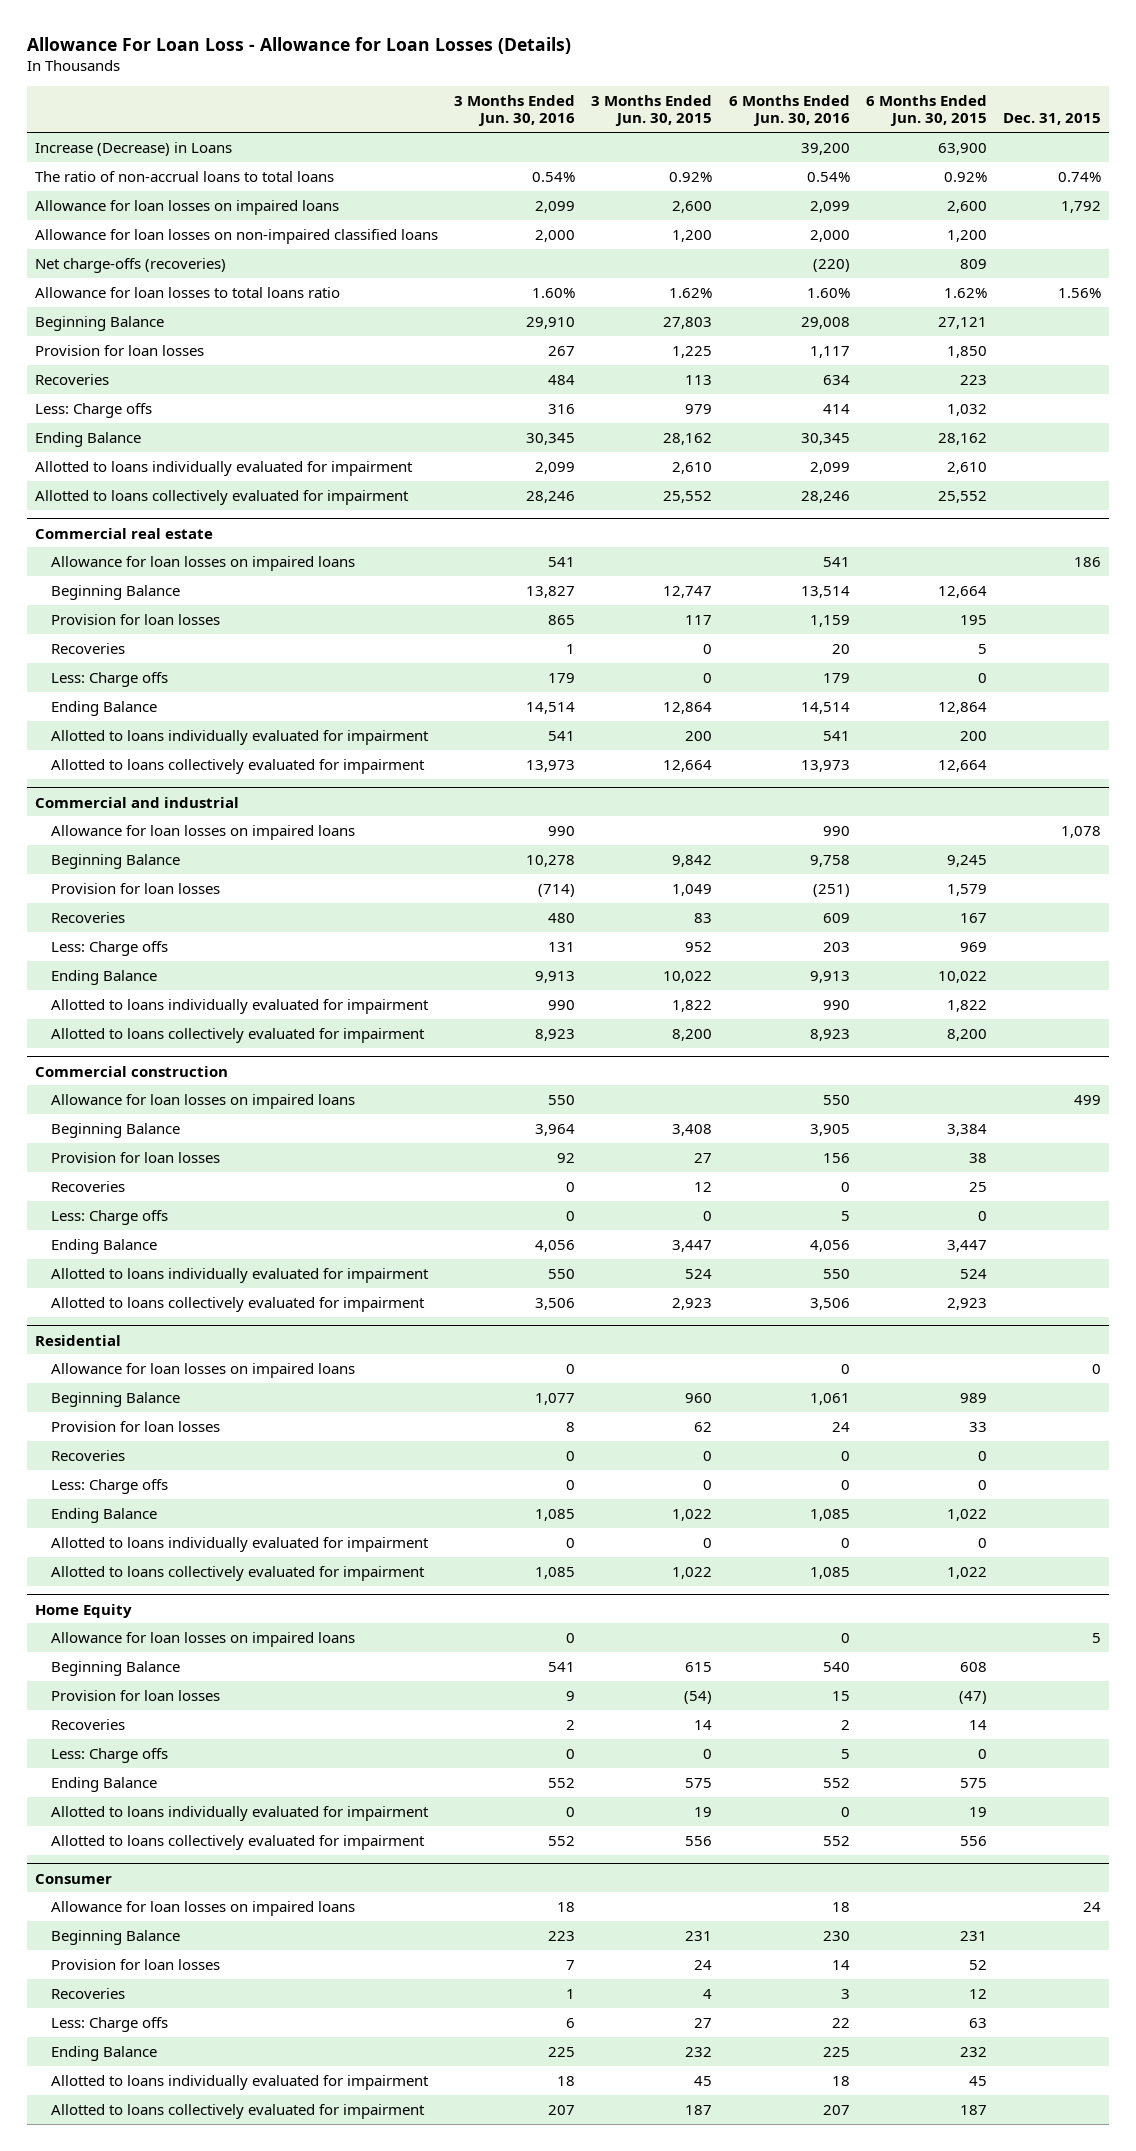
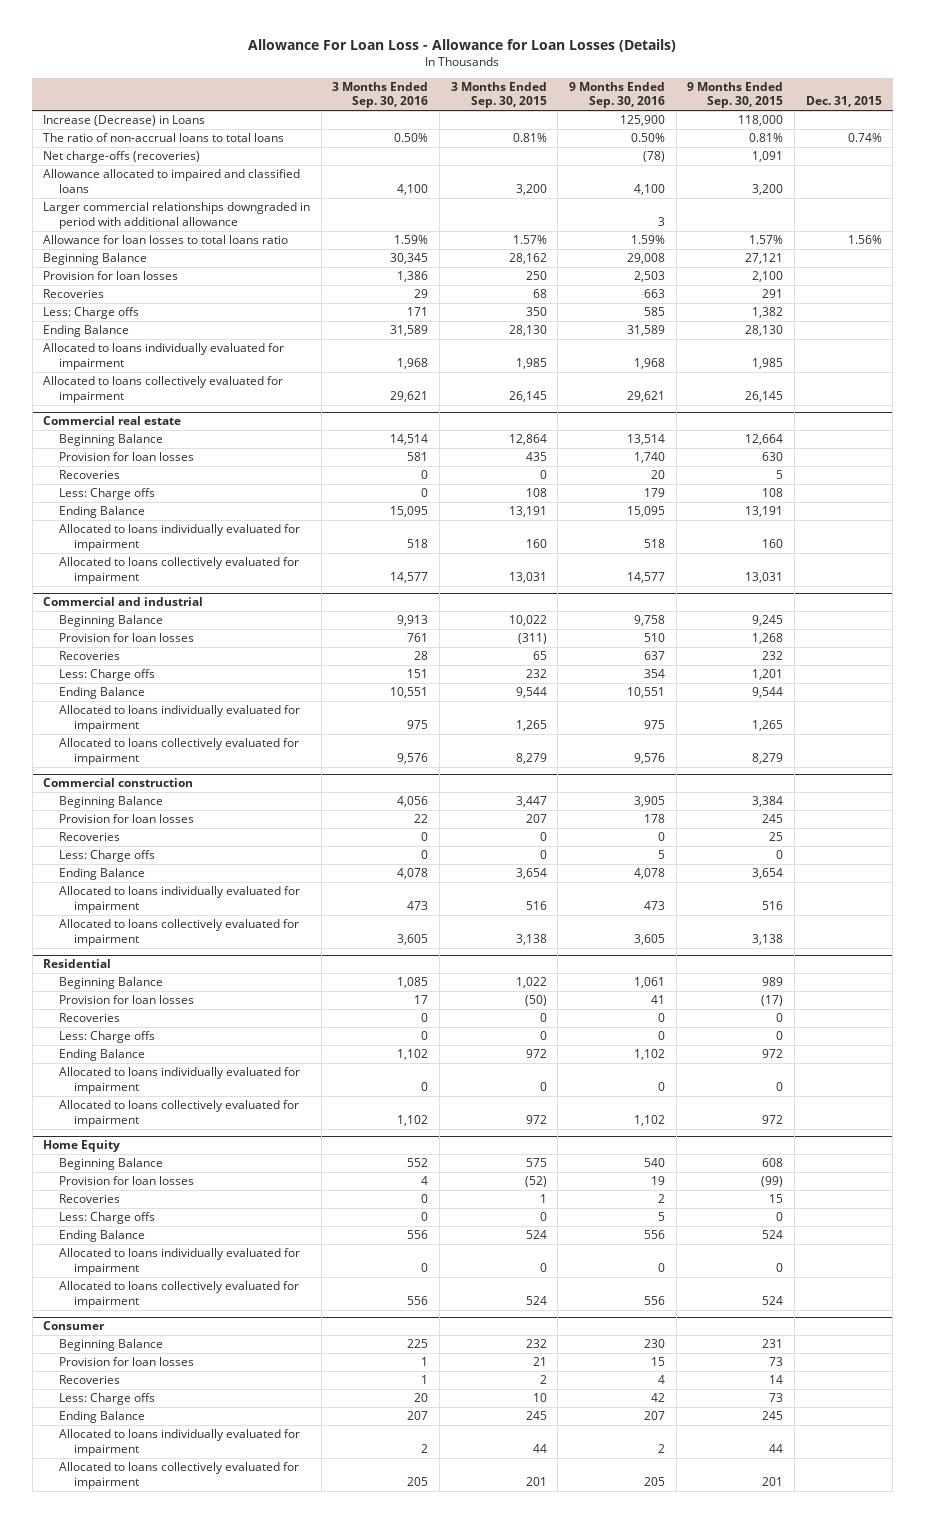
[454,94,576,127] 3 Months Ended Jun. 30, 2016 -> none
[591,94,713,127] 3 Months Ended Jun. 30, 2015 -> none
[728,94,850,127] 6 Months Ended Jun. 30, 2016 -> none
[865,94,987,127] 6 Months Ended Jun. 30, 2015 -> none
none -> [332,81,429,109] 3 Months Ended Sep. 30, 2016
none -> [450,81,547,109] 3 Months Ended Sep. 30, 2015
none -> [569,81,666,109] 9 Months Ended Sep. 30, 2016
none -> [687,81,784,109] 9 Months Ended Sep. 30, 2015
[35,199,340,215] Allowance for loan losses on impaired loans -> none
[35,228,439,244] Allowance for loan losses on non-impaired classified loans -> none
none -> [43,169,301,193] Allowance allocated to impaired and classified loans
none -> [43,202,311,229] Larger commercial relationships downgraded in period with additional allowance
[35,460,414,476] Allotted to loans individually evaluated for impairment -> [43,343,285,370] Allocated to loans individually evaluated for impairment
[35,489,410,505] Allotted to loans collectively evaluated for impairment -> [43,376,284,403] Allocated to loans collectively evaluated for impairment
[50,555,355,571] Allowance for loan losses on impaired loans -> none
[50,729,429,745] Allotted to loans individually evaluated for impairment -> [58,524,300,551] Allocated to loans individually evaluated for impairment
[50,758,425,774] Allotted to loans collectively evaluated for impairment -> [58,557,299,584] Allocated to loans collectively evaluated for impairment
[50,824,355,840] Allowance for loan losses on impaired loans -> none
[50,998,429,1014] Allotted to loans individually evaluated for impairment -> [58,705,300,732] Allocated to loans individually evaluated for impairment
[50,1027,425,1043] Allotted to loans collectively evaluated for impairment -> [58,738,299,765] Allocated to loans collectively evaluated for impairment
[50,1093,355,1109] Allowance for loan losses on impaired loans -> none
[50,1267,429,1283] Allotted to loans individually evaluated for impairment -> [58,886,300,913] Allocated to loans individually evaluated for impairment
[50,1296,425,1312] Allotted to loans collectively evaluated for impairment -> [58,919,299,946] Allocated to loans collectively evaluated for impairment
[50,1362,355,1378] Allowance for loan losses on impaired loans -> none
[50,1536,429,1552] Allotted to loans individually evaluated for impairment -> [58,1067,300,1094] Allocated to loans individually evaluated for impairment
[50,1565,425,1581] Allotted to loans collectively evaluated for impairment -> [58,1100,299,1127] Allocated to loans collectively evaluated for impairment
[50,1631,355,1647] Allowance for loan losses on impaired loans -> none
[50,1805,429,1821] Allotted to loans individually evaluated for impairment -> [58,1248,300,1275] Allocated to loans individually evaluated for impairment
[50,1834,425,1850] Allotted to loans collectively evaluated for impairment -> [58,1281,299,1308] Allocated to loans collectively evaluated for impairment
[50,1900,355,1916] Allowance for loan losses on impaired loans -> none
[50,2074,429,2090] Allotted to loans individually evaluated for impairment -> [58,1429,300,1456] Allocated to loans individually evaluated for impairment
[50,2103,425,2119] Allotted to loans collectively evaluated for impairment -> [58,1462,299,1489] Allocated to loans collectively evaluated for impairment

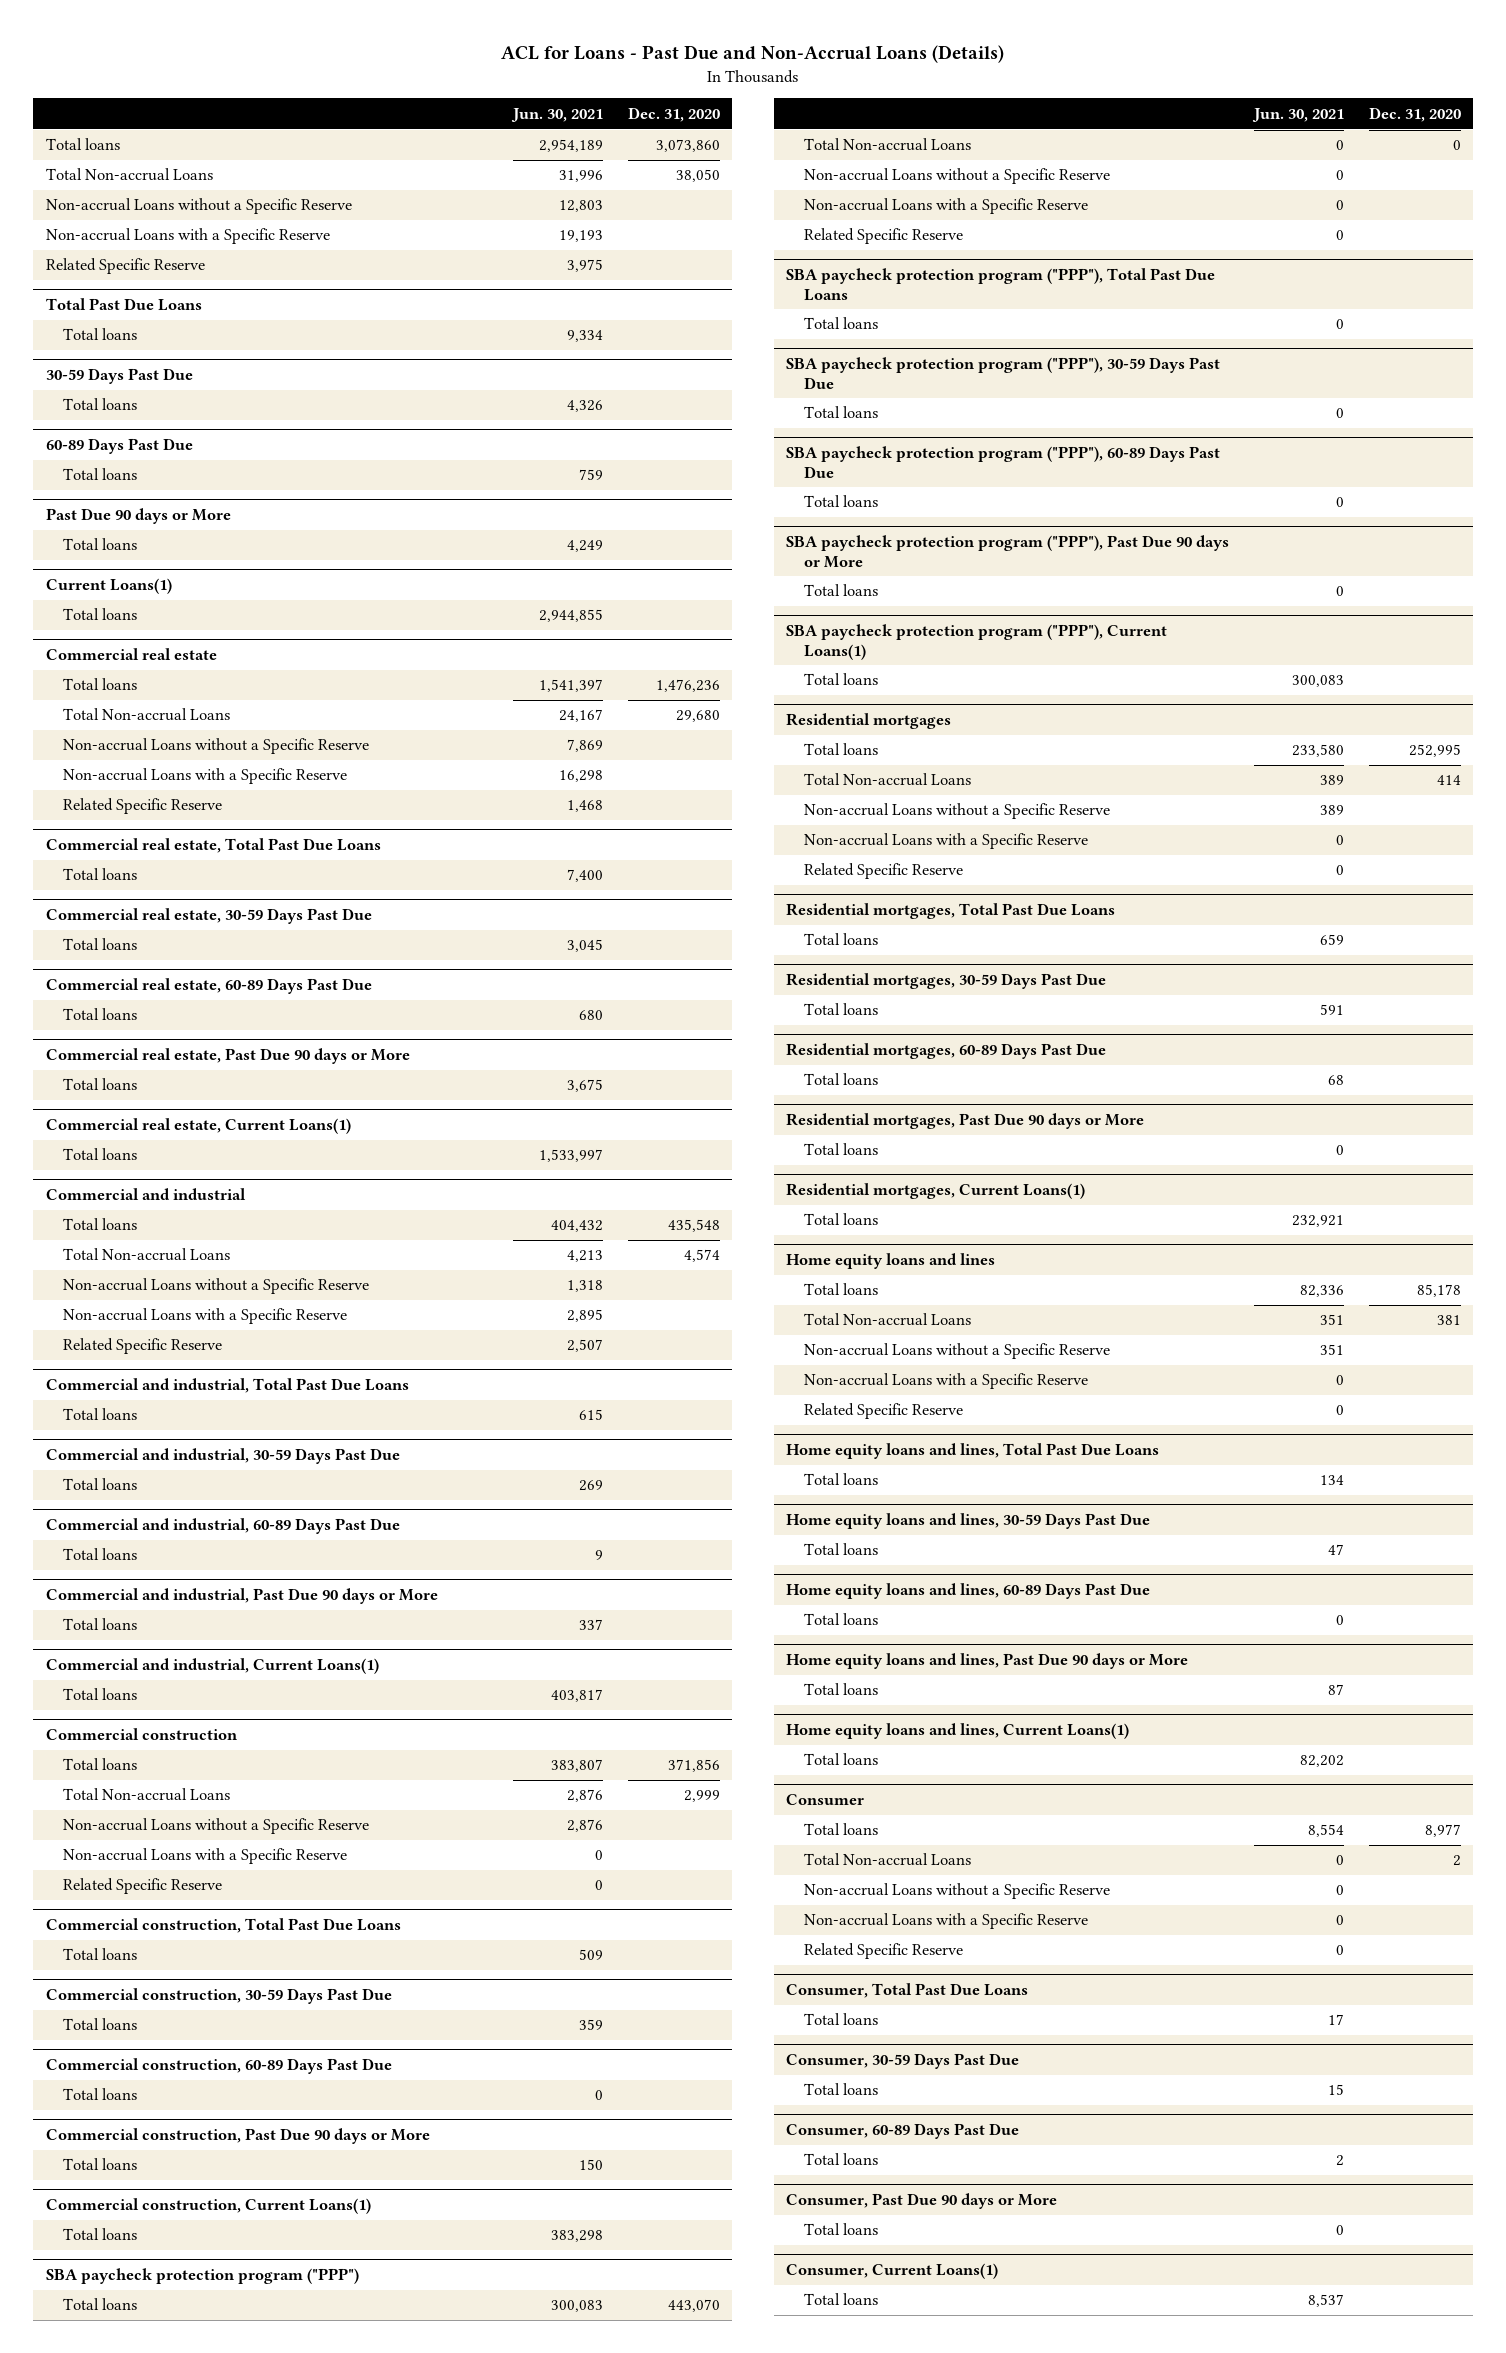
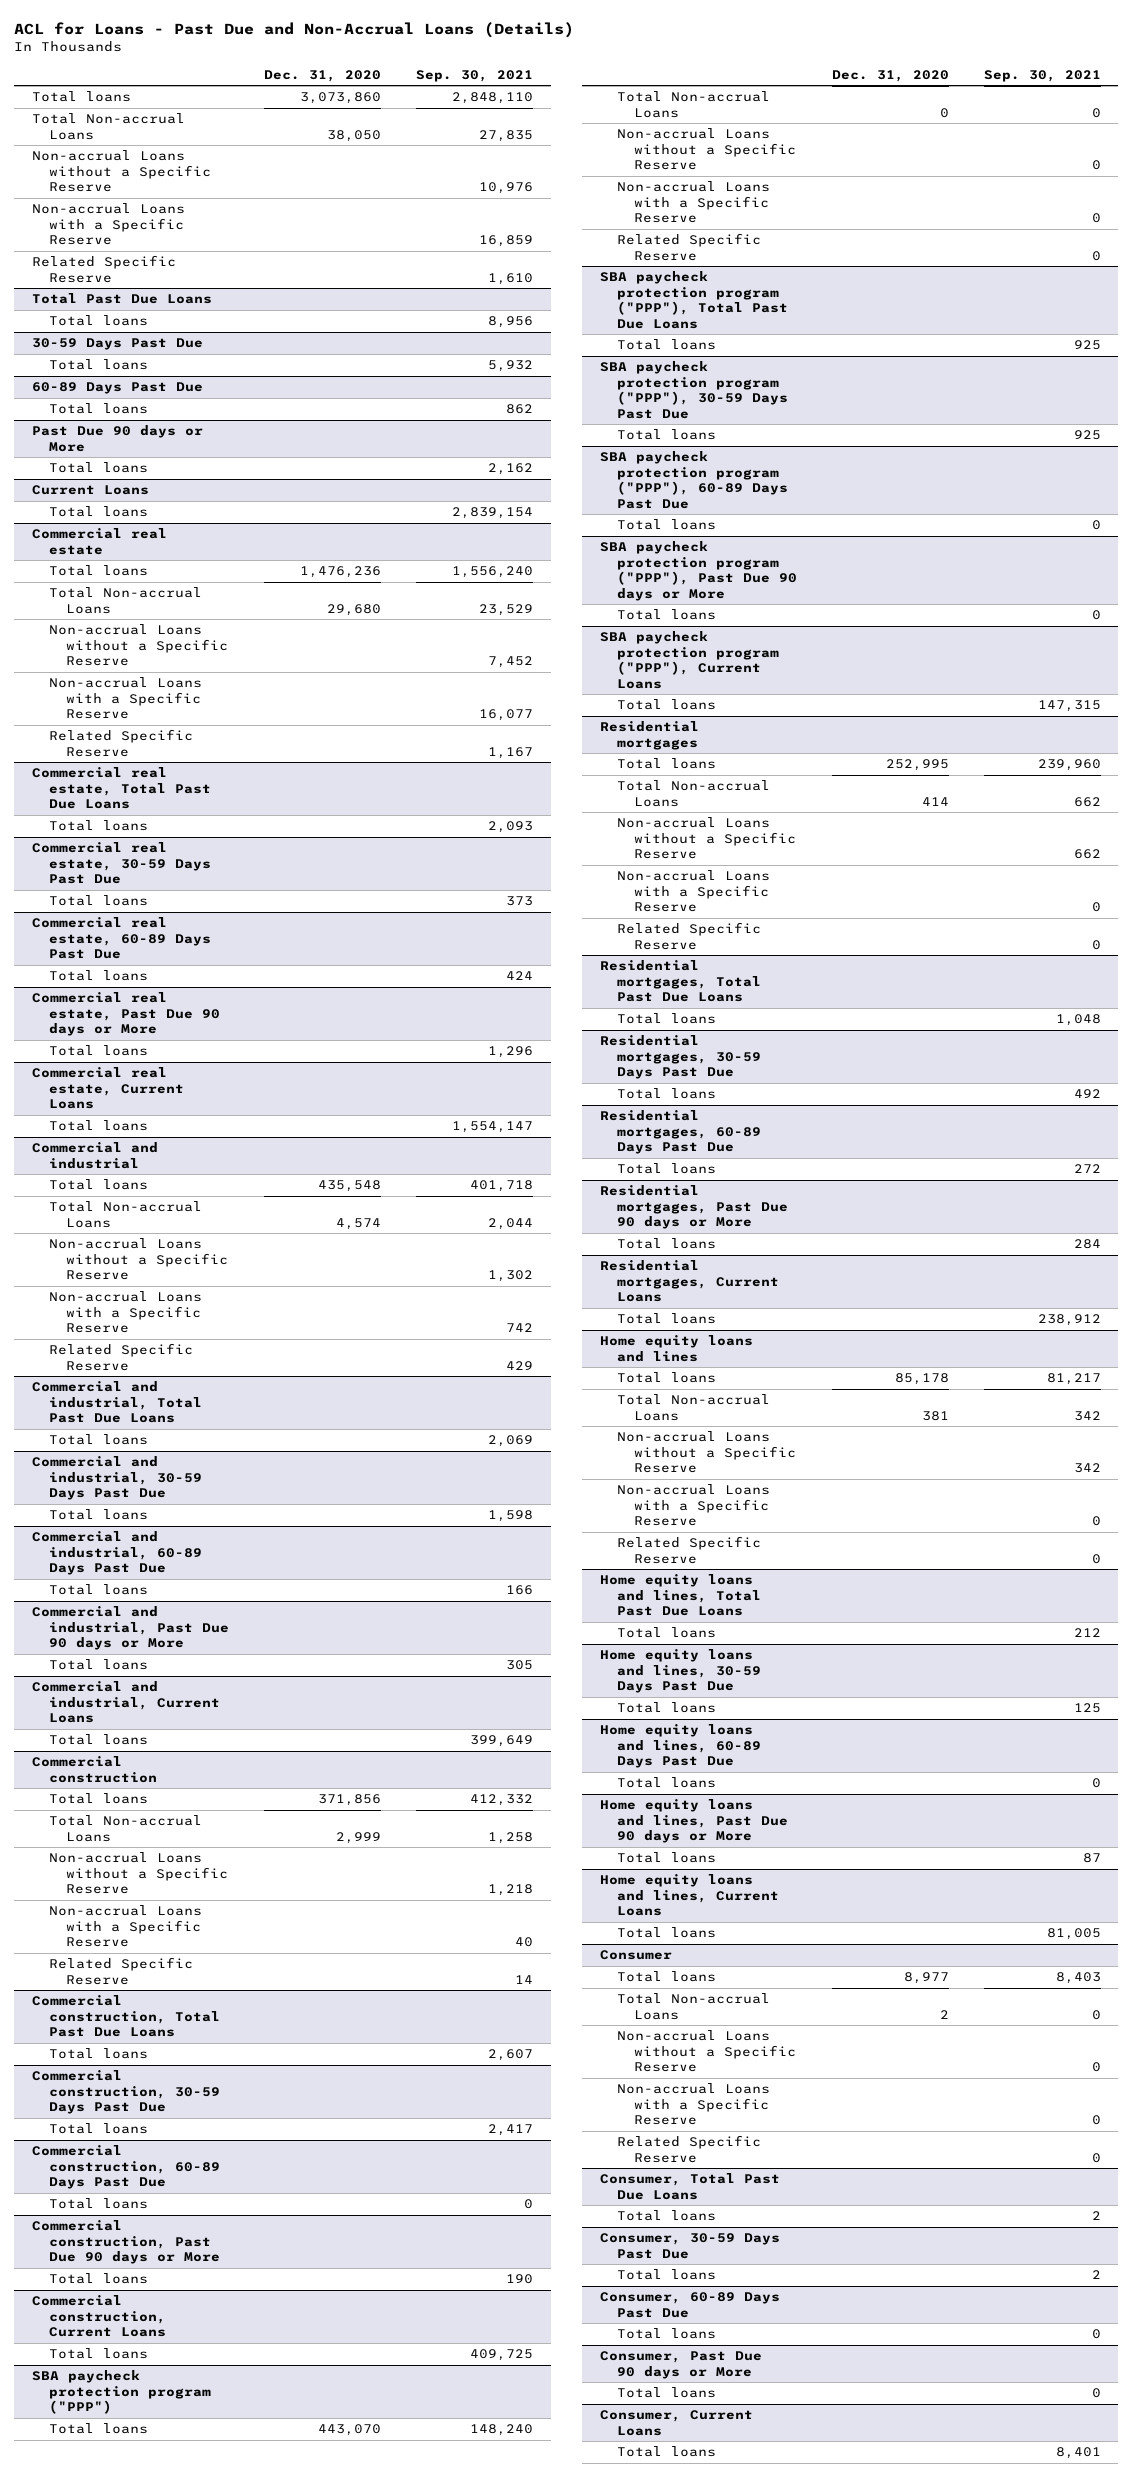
[511,107,604,122] Jun. 30, 2021 -> none
none -> [416,69,534,82] Sep. 30, 2021
[45,578,172,595] Current Loans(1) -> [31,485,149,496] Current Loans
[45,1118,351,1135] Commercial real estate, Current Loans(1) -> [31,1067,185,1110] Commercial real estate, Current Loans
[45,1658,379,1675] Commercial and industrial, Current Loans(1) -> [31,1681,221,1724] Commercial and industrial, Current Loans
[45,2198,371,2215] Commercial construction, Current Loans(1) -> [31,2295,167,2338] Commercial construction, Current Loans
[786,624,1168,660] SBA paycheck protection program ("PPP"), Current Loans(1) -> [599,631,779,689] SBA paycheck protection program ("PPP"), Current Loans
[786,1183,1086,1200] Residential mortgages, Current Loans(1) -> [599,1260,779,1303] Residential mortgages, Current Loans
[786,1723,1130,1740] Home equity loans and lines, Current Loans(1) -> [599,1874,779,1917] Home equity loans and lines, Current Loans
[786,2263,999,2280] Consumer, Current Loans(1) -> [599,2410,753,2436] Consumer, Current Loans

